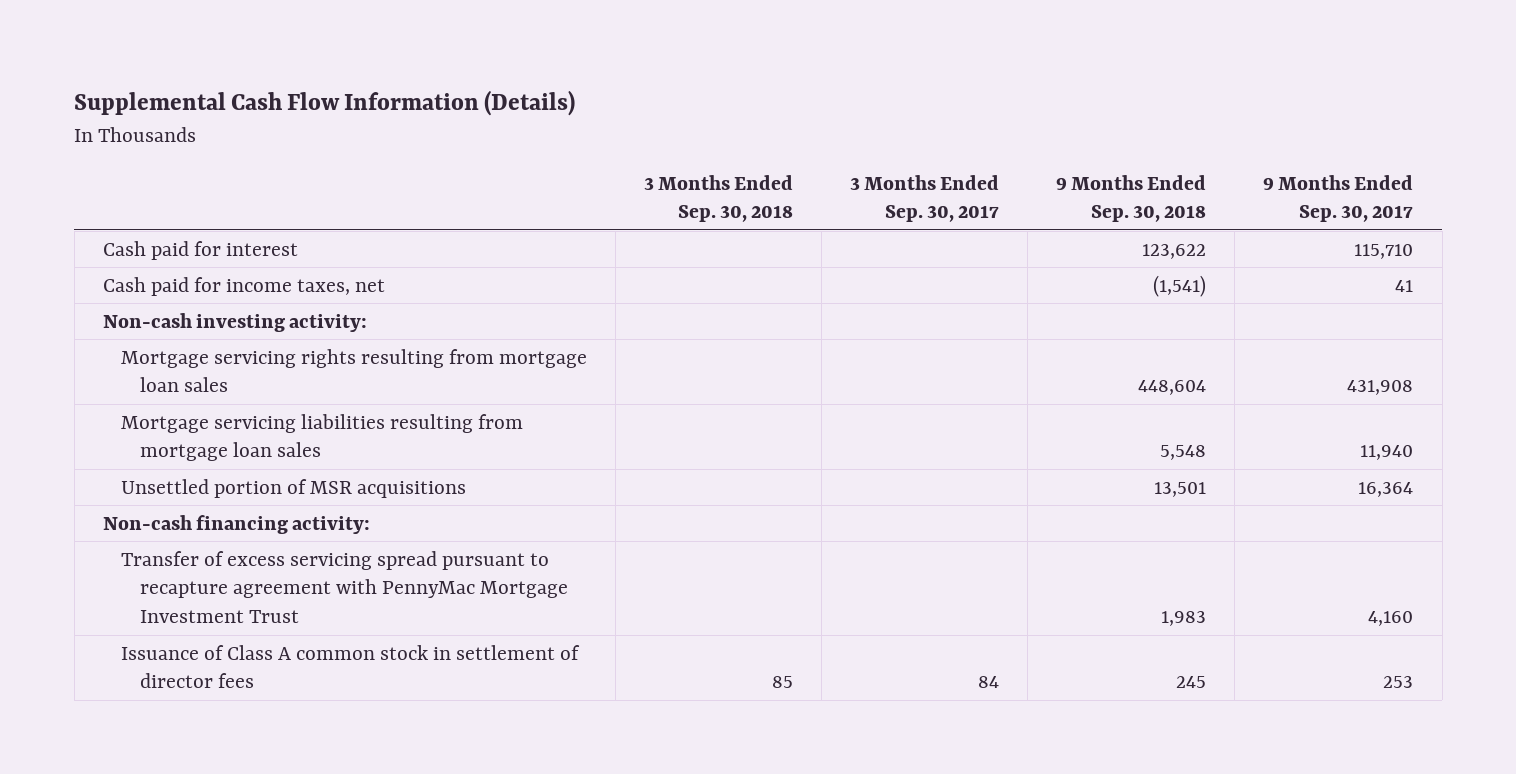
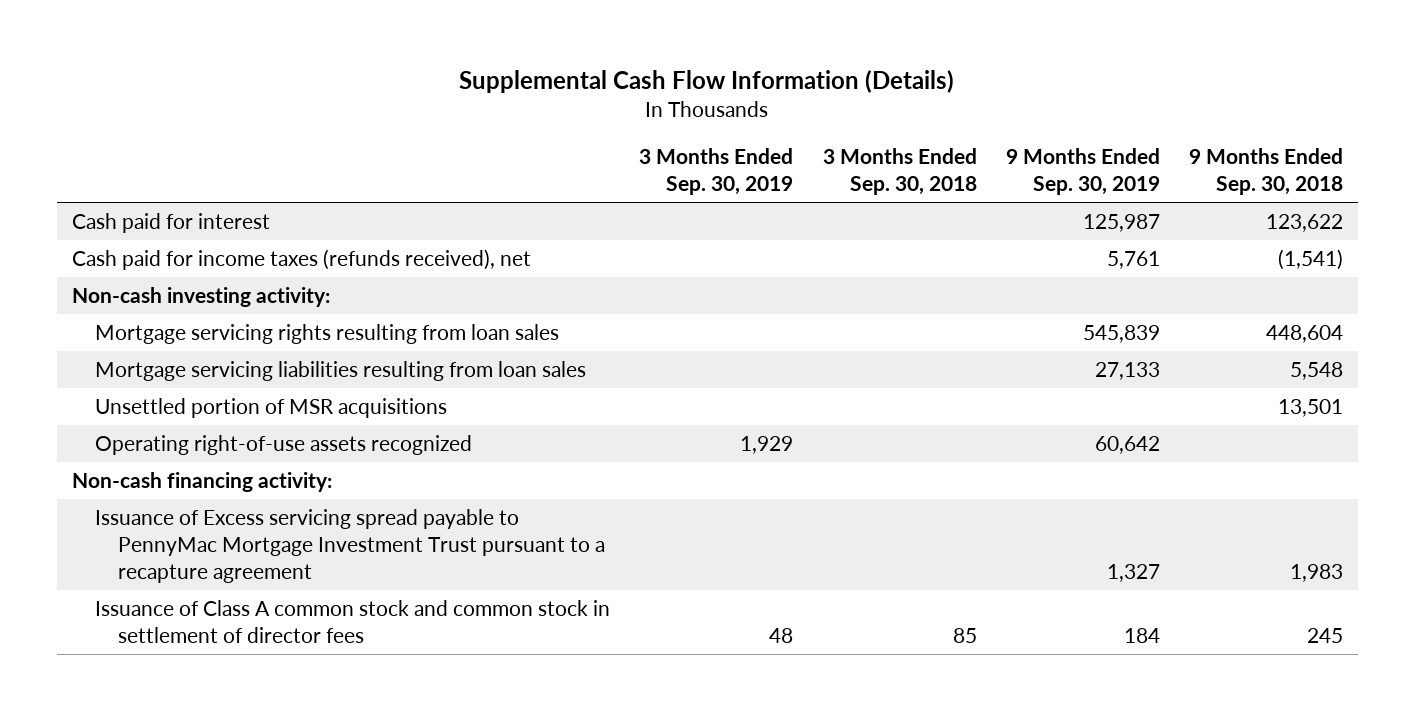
[850,174,1000,223] 3 Months Ended Sep. 30, 2017 -> none
[1263,174,1414,223] 9 Months Ended Sep. 30, 2017 -> none
none -> [639,148,794,195] 3 Months Ended Sep. 30, 2019
none -> [1006,148,1161,195] 9 Months Ended Sep. 30, 2019
[102,276,385,296] Cash paid for income taxes, net -> [71,249,531,271] Cash paid for income taxes (refunds received), net
[121,348,588,393] Mortgage servicing rights resulting from mortgage loan sales -> [94,324,559,345] Mortgage servicing rights resulting from loan sales
[121,413,524,462] Mortgage servicing liabilities resulting from mortgage loan sales -> [94,361,586,382] Mortgage servicing liabilities resulting from loan sales
none -> [94,435,472,456] Operating right-of-use assets recognized
[121,550,568,624] Transfer of excess servicing spread pursuant to recapture agreement with PennyMac Mortgage Investment Trust -> [94,509,606,583] Issuance of Excess servicing spread payable to PennyMac Mortgage Investment Trust pursuant to a recapture agreement
[121,644,581,689] Issuance of Class A common stock in settlement of director fees -> [94,600,610,643] Issuance of Class A common stock and common stock in settlement of director fees

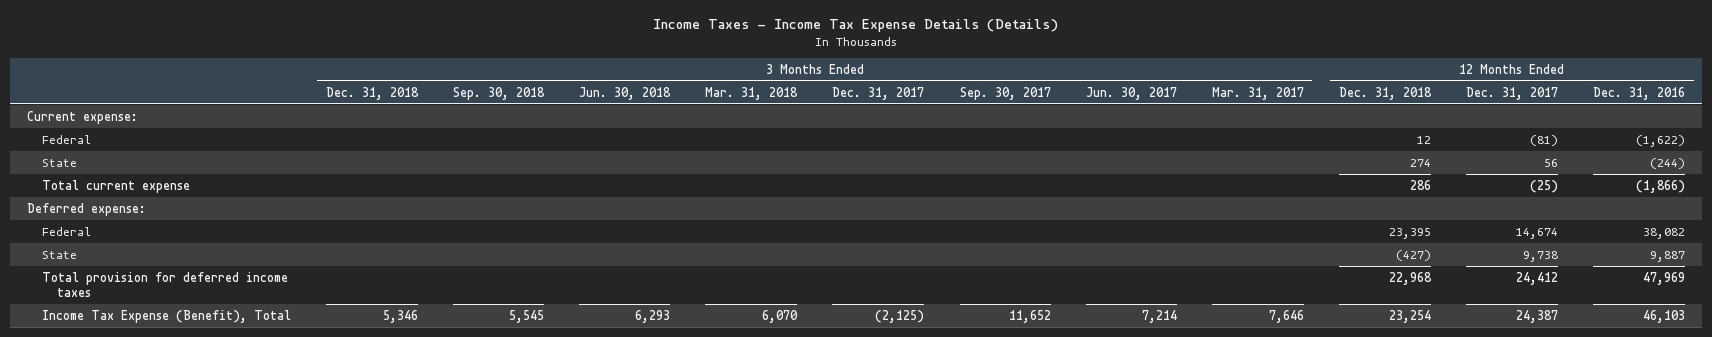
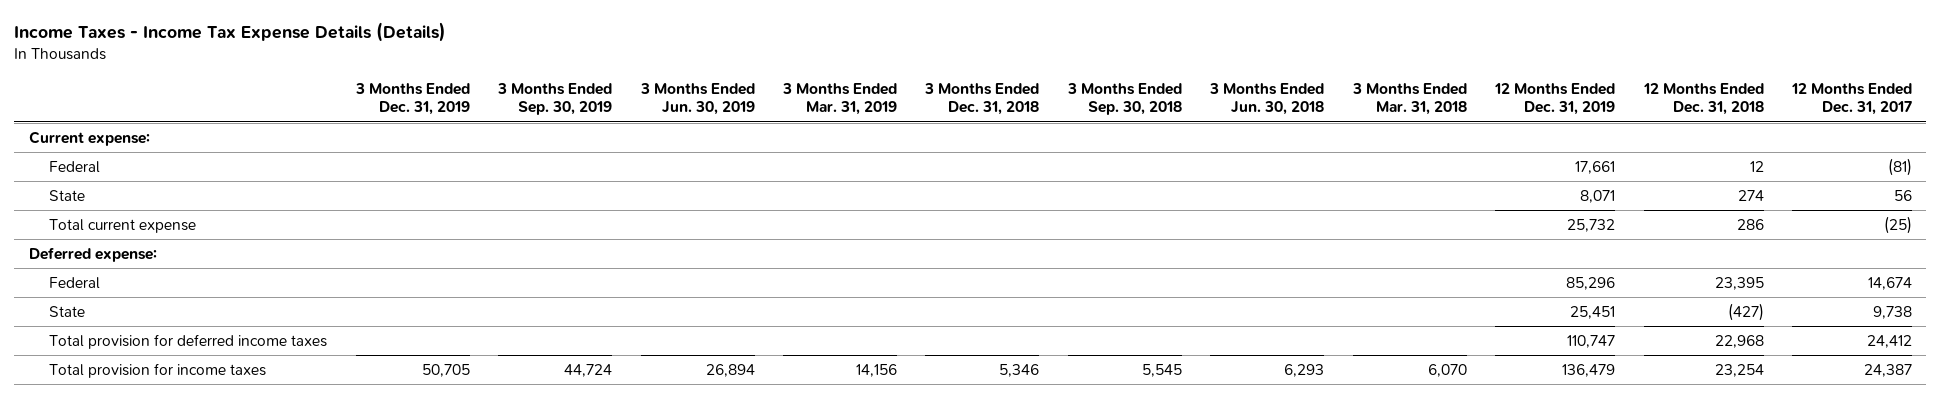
[832,86,925,100] Dec. 31, 2017 -> none
[959,86,1051,100] Sep. 30, 2017 -> none
[1085,86,1177,100] Jun. 30, 2017 -> none
[1211,86,1304,100] Mar. 31, 2017 -> none
[1592,86,1685,100] Dec. 31, 2016 -> none
none -> [354,83,470,116] 3 Months Ended Dec. 31, 2019
none -> [497,83,613,116] 3 Months Ended Sep. 30, 2019
none -> [639,83,755,116] 3 Months Ended Jun. 30, 2019
none -> [782,83,898,116] 3 Months Ended Mar. 31, 2019
none -> [1494,83,1616,116] 12 Months Ended Dec. 31, 2019
[42,309,292,323] Income Tax Expense (Benefit), Total -> [49,362,267,378] Total provision for income taxes

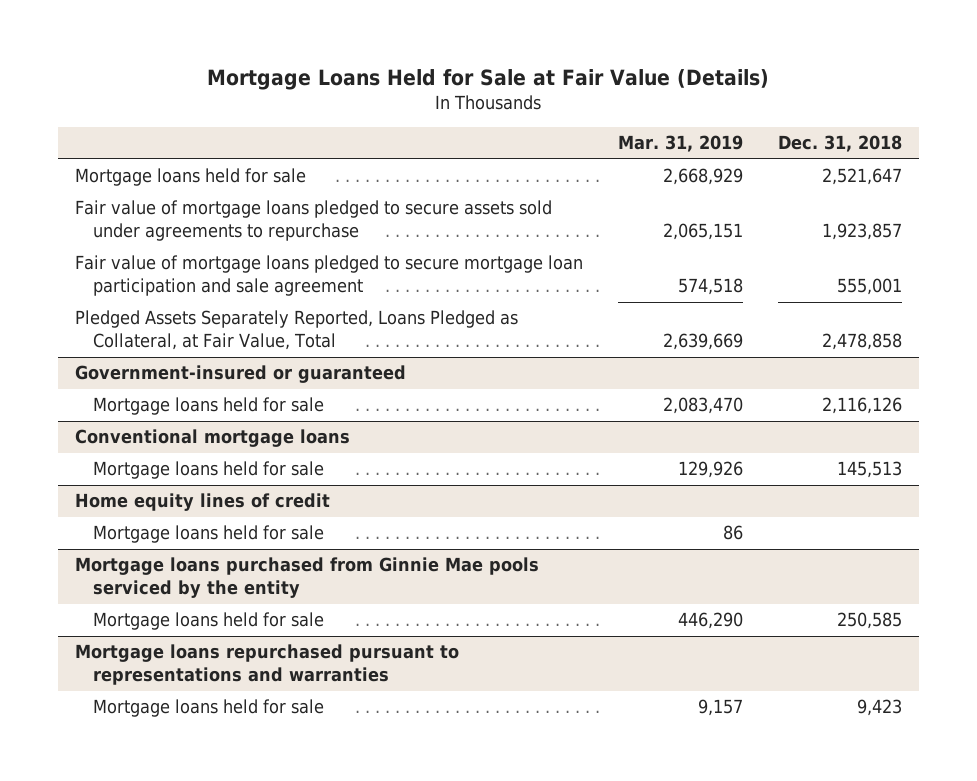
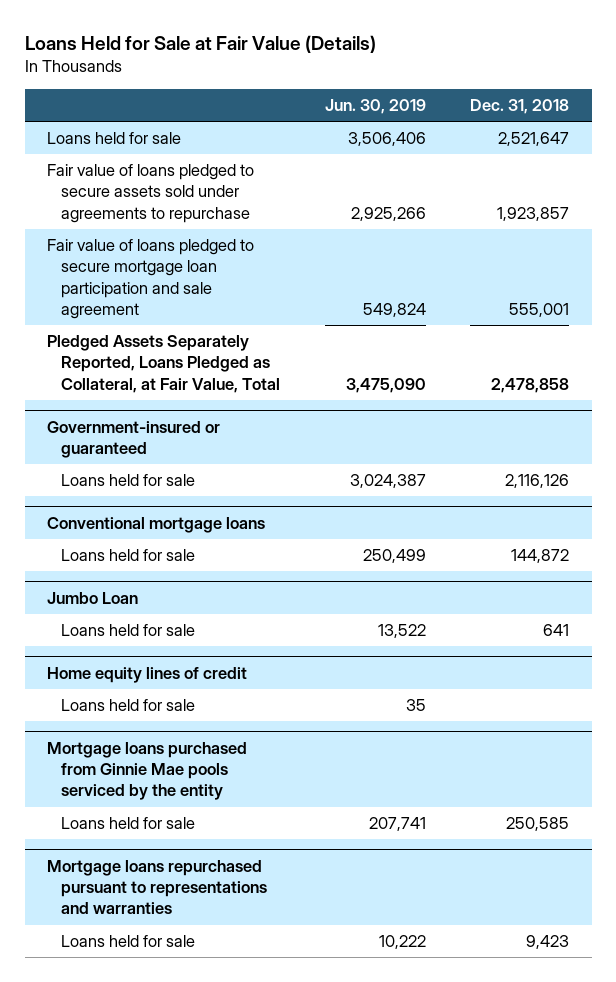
[207,69,770,91] Mortgage Loans Held for Sale at Fair Value (Details) -> [24,35,376,54] Loans Held for Sale at Fair Value (Details)
[617,135,743,153] Mar. 31, 2019 -> none
none -> [324,98,426,114] Jun. 30, 2019
[75,168,307,187] Mortgage loans held for sale -> [46,132,181,145] Loans held for sale
[75,200,553,242] Fair value of mortgage loans pledged to secure assets sold under agreements to repurchase -> [46,164,254,223] Fair value of loans pledged to secure assets sold under agreements to repurchase
[75,255,584,297] Fair value of mortgage loans pledged to secure mortgage loan participation and sale agreement -> [46,239,254,320] Fair value of loans pledged to secure mortgage loan participation and sale agreement
[92,397,324,416] Mortgage loans held for sale -> [61,474,196,487] Loans held for sale
[92,461,324,480] Mortgage loans held for sale -> [61,549,196,562] Loans held for sale
[836,461,902,479] 145,513 -> [511,549,570,564] 144,872
none -> [46,591,138,604] Jumbo Loan
none -> [61,624,196,637] Loans held for sale
[92,525,324,544] Mortgage loans held for sale -> [61,699,196,712] Loans held for sale
[92,612,324,631] Mortgage loans held for sale -> [61,817,196,830] Loans held for sale
[92,699,324,718] Mortgage loans held for sale -> [61,935,196,948] Loans held for sale

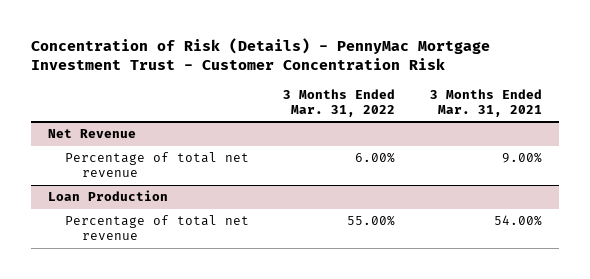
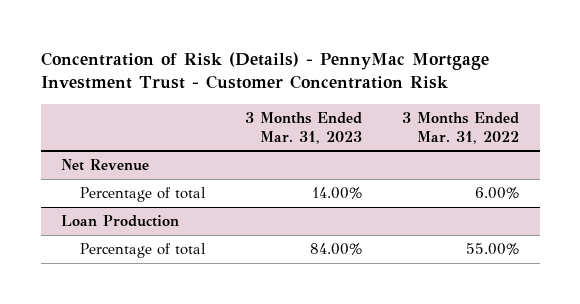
[429,88,542,117] 3 Months Ended Mar. 31, 2021 -> none
none -> [245,111,363,144] 3 Months Ended Mar. 31, 2023
[65,152,250,178] Percentage of total net revenue -> [79,187,206,203] Percentage of total
[65,215,250,241] Percentage of total net revenue -> [79,243,206,259] Percentage of total

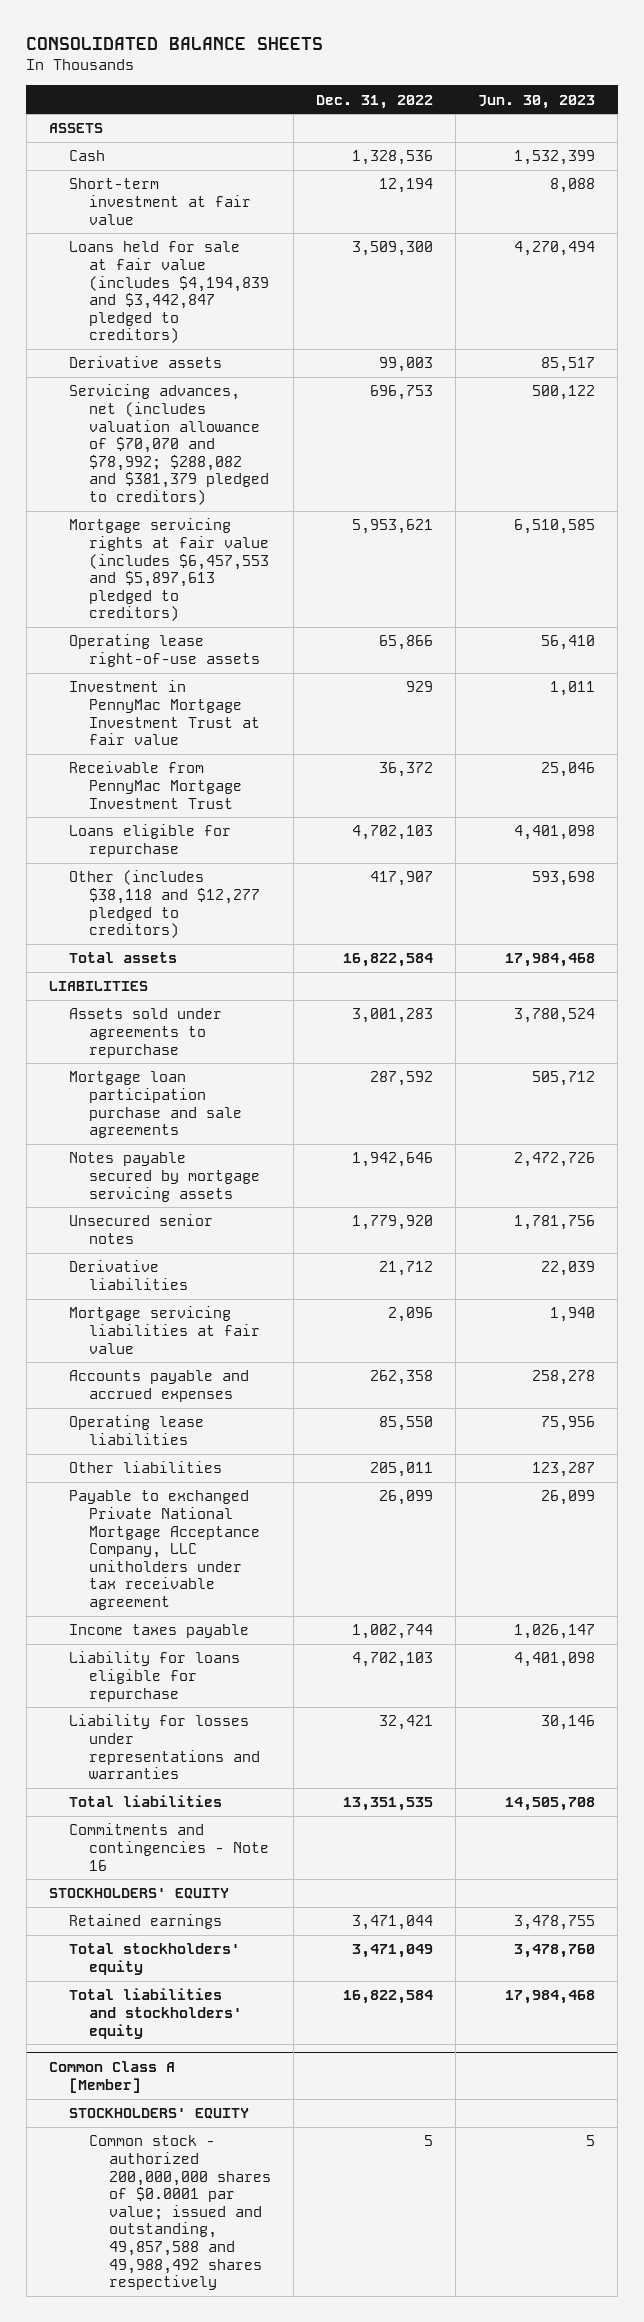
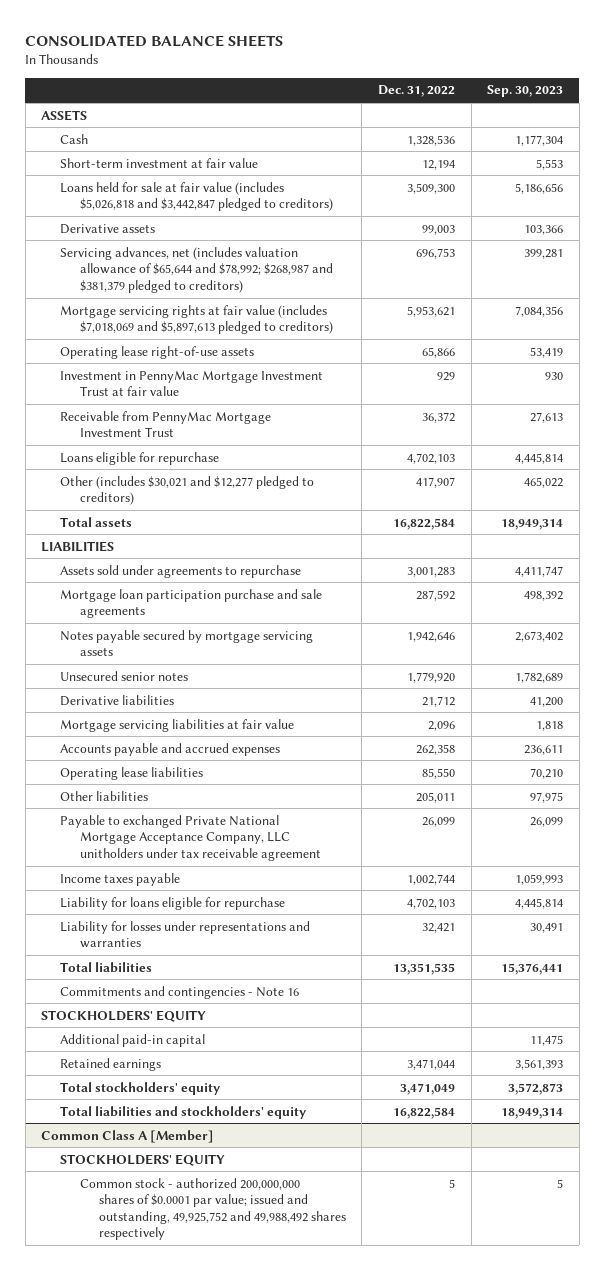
[478,94,596,109] Jun. 30, 2023 -> none
none -> [487,85,564,98] Sep. 30, 2023
[68,241,270,344] Loans held for sale at fair value (includes $4,194,839 and $3,442,847 pledged to creditors) -> [60,181,333,212] Loans held for sale at fair value (includes $5,026,818 and $3,442,847 pledged to creditors)
[68,384,270,506] Servicing advances, net (includes valuation allowance of $70,070 and $78,992; $288,082 and $381,379 pledged to creditors) -> [60,246,333,293] Servicing advances, net (includes valuation allowance of $65,644 and $78,992; $268,987 and $381,379 pledged to creditors)
[68,518,270,622] Mortgage servicing rights at fair value (includes $6,457,553 and $5,897,613 pledged to creditors) -> [60,304,333,335] Mortgage servicing rights at fair value (includes $7,018,069 and $5,897,613 pledged to creditors)
[68,870,261,939] Other (includes $38,118 and $12,277 pledged to creditors) -> [60,475,315,506] Other (includes $30,021 and $12,277 pledged to creditors)
none -> [60,1033,206,1047] Additional paid-in capital
[89,2135,272,2291] Common stock - authorized 200,000,000 shares of $0.0001 par value; issued and outstanding, 49,857,588 and 49,988,492 shares respectively -> [79,1177,346,1241] Common stock - authorized 200,000,000 shares of $0.0001 par value; issued and outstanding, 49,925,752 and 49,988,492 shares respectively

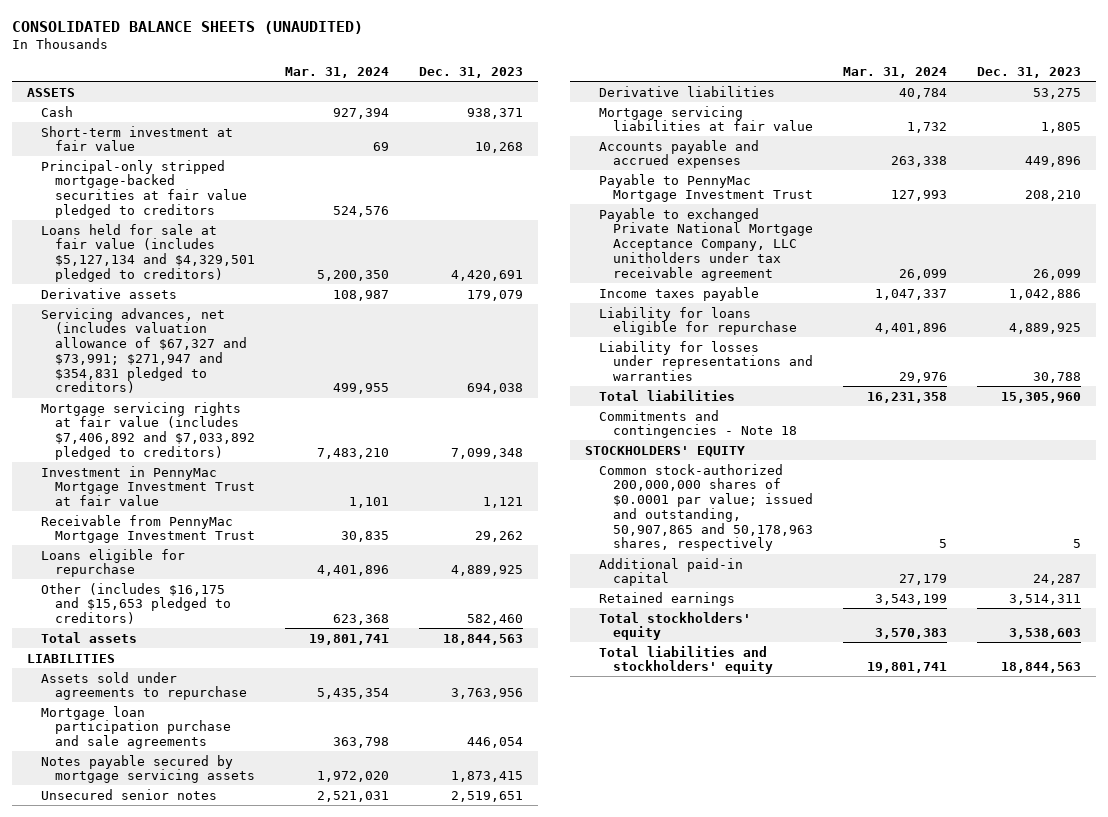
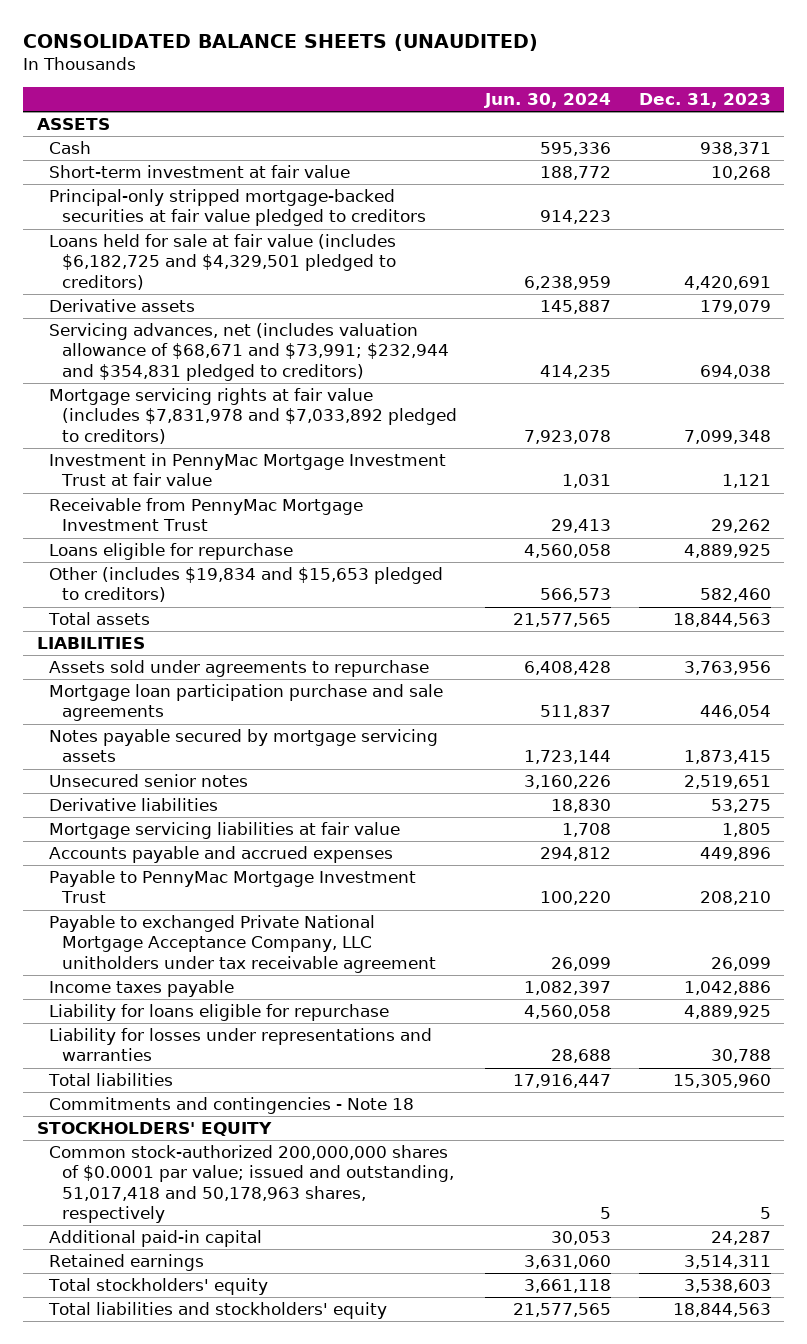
[284,67,389,79] Mar. 31, 2024 -> none
none -> [483,92,611,108] Jun. 30, 2024
[40,223,255,282] Loans held for sale at fair value (includes $5,127,134 and $4,329,501 pledged to creditors) -> [49,234,397,290] Loans held for sale at fair value (includes $6,182,725 and $4,329,501 pledged to creditors)
[40,307,247,394] Servicing advances, net (includes valuation allowance of $67,327 and $73,991; $271,947 and $354,831 pledged to creditors) -> [49,323,450,381] Servicing advances, net (includes valuation allowance of $68,671 and $73,991; $232,944 and $354,831 pledged to creditors)
[40,401,255,460] Mortgage servicing rights at fair value (includes $7,406,892 and $7,033,892 pledged to creditors) -> [49,388,458,444] Mortgage servicing rights at fair value (includes $7,831,978 and $7,033,892 pledged to creditors)
[40,582,231,625] Other (includes $16,175 and $15,653 pledged to creditors) -> [49,567,444,603] Other (includes $19,834 and $15,653 pledged to creditors)
[599,463,814,552] Common stock-authorized 200,000,000 shares of $0.0001 par value; issued and outstanding, 50,907,865 and 50,178,963 shares, respectively -> [49,1145,455,1224] Common stock-authorized 200,000,000 shares of $0.0001 par value; issued and outstanding, 51,017,418 and 50,178,963 shares, respectively

